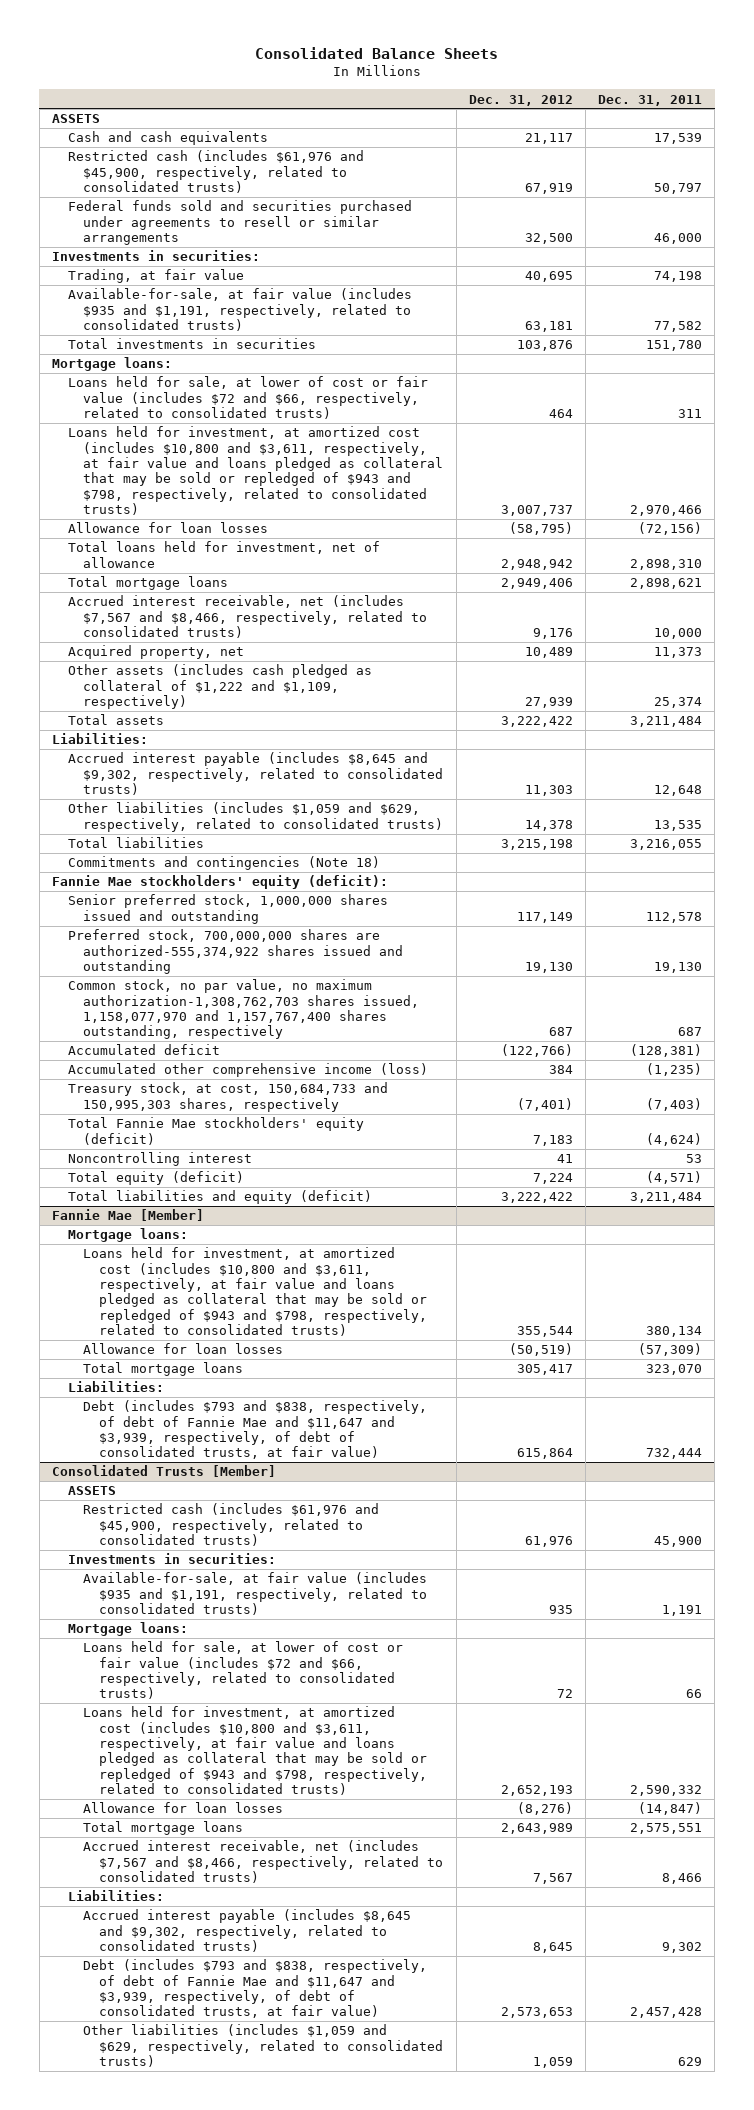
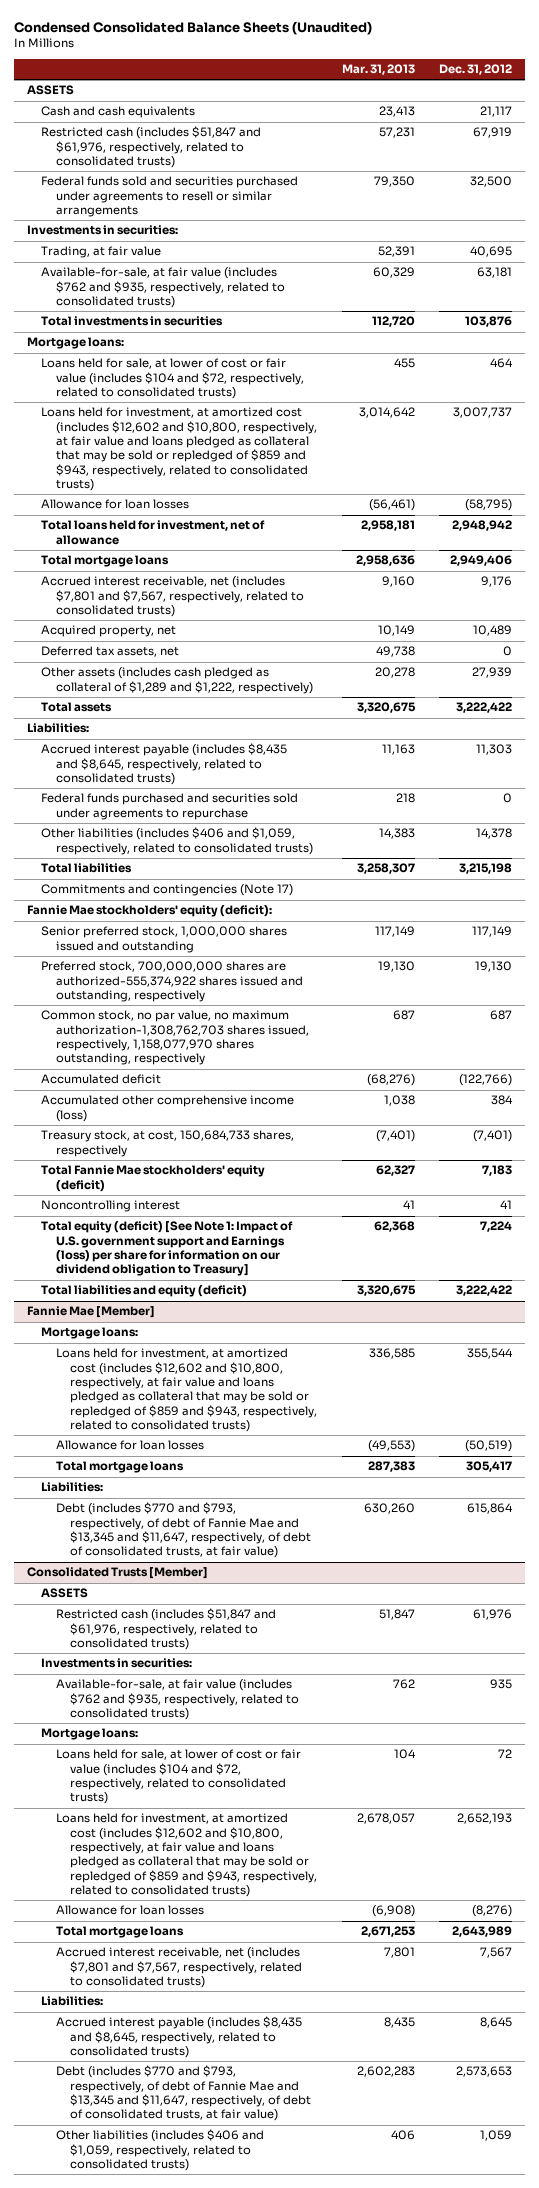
[255,47,499,60] Consolidated Balance Sheets -> [14,20,373,35] Condensed Consolidated Balance Sheets (Unaudited)
[598,94,703,106] Dec. 31, 2011 -> none
none -> [341,63,415,75] Mar. 31, 2013
[67,150,364,193] Restricted cash (includes $61,976 and $45,900, respectively, related to consolidated trusts) -> [41,126,262,169] Restricted cash (includes $51,847 and $61,976, respectively, related to consolidated trusts)
[67,288,412,331] Available-for-sale, at fair value (includes $935 and $1,191, respectively, related to consolidated trusts) -> [41,267,285,309] Available-for-sale, at fair value (includes $762 and $935, respectively, related to consolidated trusts)
[67,376,428,419] Loans held for sale, at lower of cost or fair value (includes $72 and $66, respectively, related to consolidated trusts) -> [41,358,304,400] Loans held for sale, at lower of cost or fair value (includes $104 and $72, respectively, related to consolidated trusts)
[67,426,444,515] Loans held for investment, at amortized cost (includes $10,800 and $3,611, respectively, at fair value and loans pledged as collateral that may be sold or repledged of $943 and $798, respectively, related to consolidated trusts) -> [41,407,317,492] Loans held for investment, at amortized cost (includes $12,602 and $10,800, respectively, at fair value and loans pledged as collateral that may be sold or repledged of $859 and $943, respectively, related to consolidated trusts)
[67,595,428,638] Accrued interest receivable, net (includes $7,567 and $8,466, respectively, related to consolidated trusts) -> [41,576,304,618] Accrued interest receivable, net (includes $7,801 and $7,567, respectively, related to consolidated trusts)
none -> [41,646,180,658] Deferred tax assets, net
[67,664,372,709] Other assets (includes cash pledged as collateral of $1,222 and $1,109, respectively) -> [41,667,313,694] Other assets (includes cash pledged as collateral of $1,289 and $1,222, respectively)
[67,752,444,795] Accrued interest payable (includes $8,645 and $9,302, respectively, related to consolidated trusts) -> [41,743,288,786] Accrued interest payable (includes $8,435 and $8,645, respectively, related to consolidated trusts)
none -> [41,793,299,820] Federal funds purchased and securities sold under agreements to repurchase
[67,802,444,832] Other liabilities (includes $1,059 and $629, respectively, related to consolidated trusts) -> [41,827,313,855] Other liabilities (includes $406 and $1,059, respectively, related to consolidated trusts)
[67,856,380,871] Commitments and contingencies (Note 18) -> [41,884,294,897] Commitments and contingencies (Note 17)
[67,929,404,974] Preferred stock, 700,000,000 shares are authorized-555,374,922 shares issued and outstanding -> [41,961,303,1003] Preferred stock, 700,000,000 shares are authorized-555,374,922 shares issued and outstanding, respectively
[67,979,420,1040] Common stock, no par value, no maximum authorization-1,308,762,703 shares issued, 1,158,077,970 and 1,157,767,400 shares outstanding, respectively -> [41,1010,309,1066] Common stock, no par value, no maximum authorization-1,308,762,703 shares issued, respectively, 1,158,077,970 shares outstanding, respectively
[67,1082,388,1112] Treasury stock, at cost, 150,684,733 and 150,995,303 shares, respectively -> [41,1130,295,1157] Treasury stock, at cost, 150,684,733 shares, respectively
[67,1171,244,1186] Total equity (deficit) -> [41,1221,294,1277] Total equity (deficit) [See Note 1: Impact of U.S. government support and Earnings (loss) per share for information on our dividend obligation to Treasury]
[83,1247,428,1336] Loans held for investment, at amortized cost (includes $10,800 and $3,611, respectively, at fair value and loans pledged as collateral that may be sold or repledged of $943 and $798, respectively, related to consolidated trusts) -> [55,1348,317,1433] Loans held for investment, at amortized cost (includes $12,602 and $10,800, respectively, at fair value and loans pledged as collateral that may be sold or repledged of $859 and $943, respectively, related to consolidated trusts)
[83,1400,428,1460] Debt (includes $793 and $838, respectively, of debt of Fannie Mae and $11,647 and $3,939, respectively, of debt of consolidated trusts, at fair value) -> [55,1502,311,1559] Debt (includes $770 and $793, respectively, of debt of Fannie Mae and $13,345 and $11,647, respectively, of debt of consolidated trusts, at fair value)
[83,1503,380,1546] Restricted cash (includes $61,976 and $45,900, respectively, related to consolidated trusts) -> [55,1608,276,1651] Restricted cash (includes $51,847 and $61,976, respectively, related to consolidated trusts)
[83,1572,428,1615] Available-for-sale, at fair value (includes $935 and $1,191, respectively, related to consolidated trusts) -> [55,1679,299,1721] Available-for-sale, at fair value (includes $762 and $935, respectively, related to consolidated trusts)
[83,1641,404,1700] Loans held for sale, at lower of cost or fair value (includes $72 and $66, respectively, related to consolidated trusts) -> [55,1749,301,1805] Loans held for sale, at lower of cost or fair value (includes $104 and $72, respectively, related to consolidated trusts)
[83,1706,428,1795] Loans held for investment, at amortized cost (includes $10,800 and $3,611, respectively, at fair value and loans pledged as collateral that may be sold or repledged of $943 and $798, respectively, related to consolidated trusts) -> [55,1813,317,1898] Loans held for investment, at amortized cost (includes $12,602 and $10,800, respectively, at fair value and loans pledged as collateral that may be sold or repledged of $859 and $943, respectively, related to consolidated trusts)
[83,1840,444,1883] Accrued interest receivable, net (includes $7,567 and $8,466, respectively, related to consolidated trusts) -> [55,1947,302,1989] Accrued interest receivable, net (includes $7,801 and $7,567, respectively, related to consolidated trusts)
[83,1909,412,1952] Accrued interest payable (includes $8,645 and $9,302, respectively, related to consolidated trusts) -> [55,2016,302,2059] Accrued interest payable (includes $8,435 and $8,645, respectively, related to consolidated trusts)
[83,1959,428,2019] Debt (includes $793 and $838, respectively, of debt of Fannie Mae and $11,647 and $3,939, respectively, of debt of consolidated trusts, at fair value) -> [55,2065,311,2122] Debt (includes $770 and $793, respectively, of debt of Fannie Mae and $13,345 and $11,647, respectively, of debt of consolidated trusts, at fair value)
[83,2024,444,2067] Other liabilities (includes $1,059 and $629, respectively, related to consolidated trusts) -> [55,2129,264,2172] Other liabilities (includes $406 and $1,059, respectively, related to consolidated trusts)

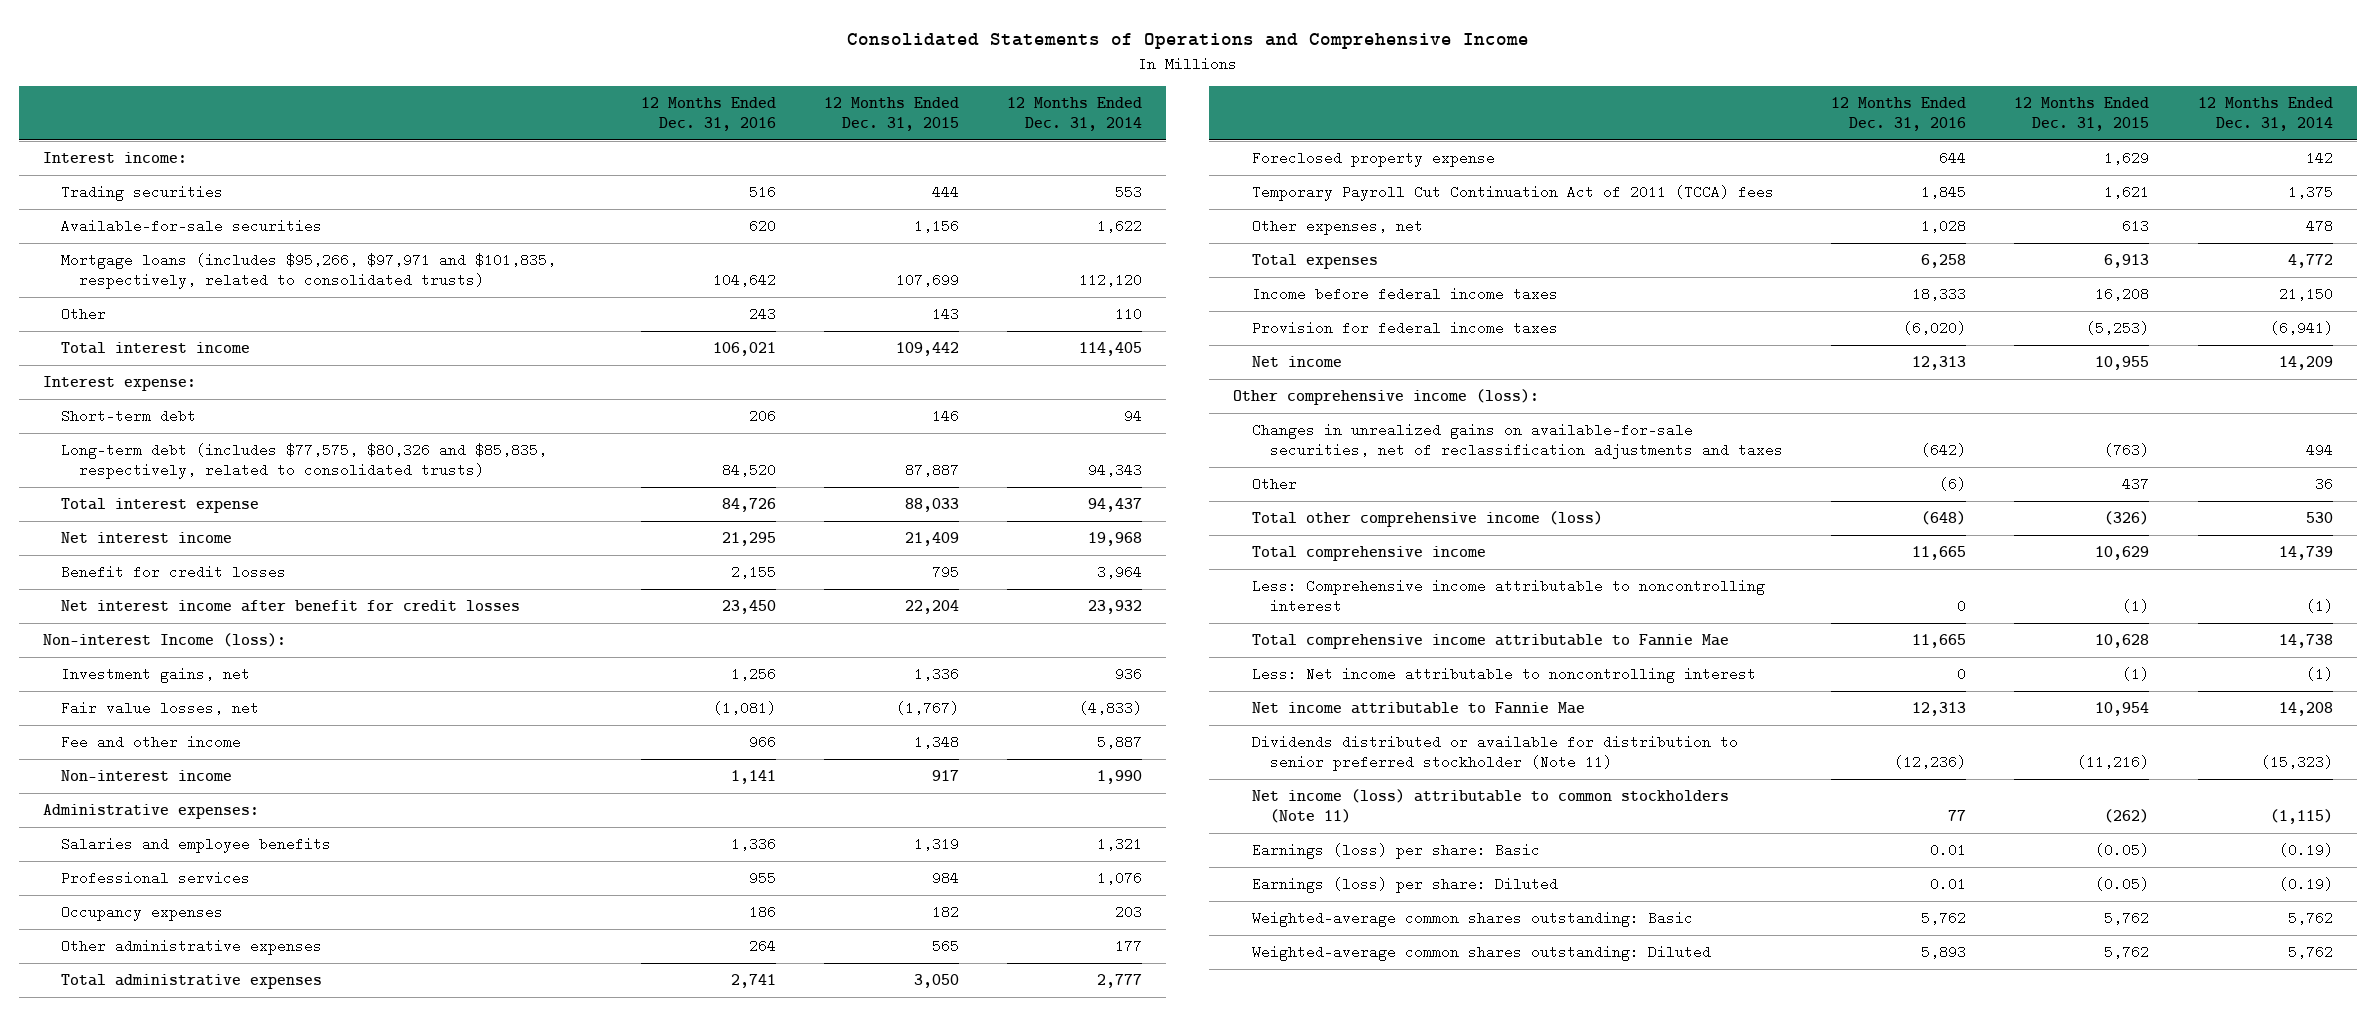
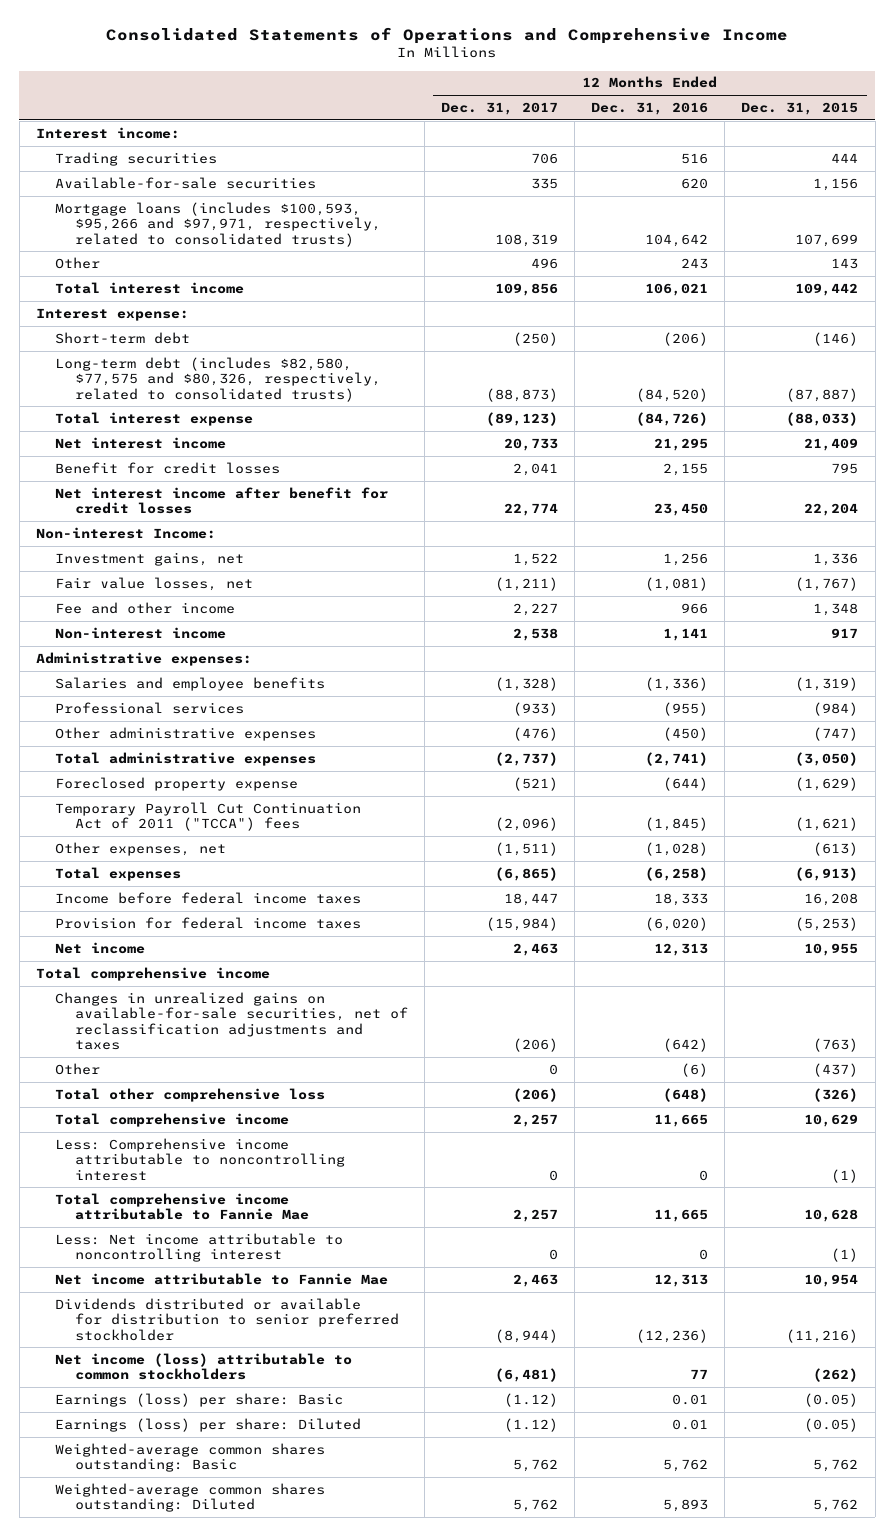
[1007,96,1143,132] 12 Months Ended Dec. 31, 2014 -> none
none -> [441,101,559,115] Dec. 31, 2017
[61,253,557,290] Mortgage loans (includes $95,266, $97,971 and $101,835, respectively, related to consolidated trusts) -> [55,201,381,247] Mortgage loans (includes $100,593, $95,266 and $97,971, respectively, related to consolidated trusts)
[748,409,776,424] 206 -> [663,331,709,346] (206)
[931,409,959,424] 146 -> [813,331,859,346] (146)
[61,443,548,480] Long-term debt (includes $77,575, $80,326 and $85,835, respectively, related to consolidated trusts) -> [55,356,381,402] Long-term debt (includes $82,580, $77,575 and $80,326, respectively, related to consolidated trusts)
[721,463,776,478] 84,520 -> [636,387,709,402] (84,520)
[904,463,959,478] 87,887 -> [786,387,859,402] (87,887)
[721,498,776,513] 84,726 -> [636,411,709,426] (84,726)
[904,498,959,513] 88,033 -> [786,411,859,426] (88,033)
[42,633,286,648] Non-interest Income (loss): -> [35,526,216,539] Non-interest Income:
[61,905,224,922] Occupancy expenses -> none
[730,837,776,852] 1,336 -> [645,676,709,691] (1,336)
[913,837,959,852] 1,319 -> [795,676,859,691] (1,319)
[748,871,776,886] 955 -> [663,701,709,716] (955)
[931,871,959,886] 984 -> [813,701,859,716] (984)
[748,939,776,954] 264 -> [663,726,709,741] (450)
[931,939,959,954] 565 -> [813,726,859,741] (747)
[730,974,776,989] 2,741 -> [645,751,709,766] (2,741)
[913,974,959,989] 3,050 -> [795,751,859,766] (3,050)
[1939,151,1967,166] 644 -> [663,776,709,791] (644)
[2104,151,2150,166] 1,629 -> [795,776,859,791] (1,629)
[1251,185,1774,202] Temporary Payroll Cut Continuation Act of 2011 (TCCA) fees -> [55,801,362,832] Temporary Payroll Cut Continuation Act of 2011 ("TCCA") fees
[1921,185,1967,200] 1,845 -> [645,817,709,832] (1,845)
[2104,185,2150,200] 1,621 -> [795,817,859,832] (1,621)
[1921,219,1967,234] 1,028 -> [645,841,709,856] (1,028)
[2122,219,2150,234] 613 -> [813,841,859,856] (613)
[1921,254,1967,269] 6,258 -> [645,866,709,881] (6,258)
[2104,254,2150,269] 6,913 -> [795,866,859,881] (6,913)
[1233,389,1540,406] Other comprehensive income (loss): -> [35,966,270,981] Total comprehensive income
[2122,477,2150,492] 437 -> [813,1062,859,1077] (437)
[1251,511,1603,528] Total other comprehensive income (loss) -> [55,1087,326,1102] Total other comprehensive loss
[1251,735,1738,772] Dividends distributed or available for distribution to senior preferred stockholder (Note 11) -> [55,1297,399,1341] Dividends distributed or available for distribution to senior preferred stockholder
[1251,789,1729,824] Net income (loss) attributable to common stockholders (Note 11) -> [55,1352,353,1381] Net income (loss) attributable to common stockholders

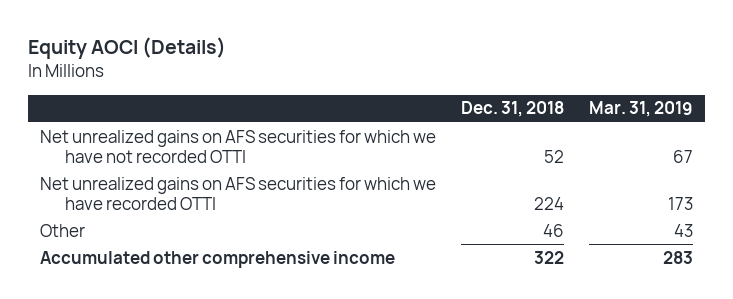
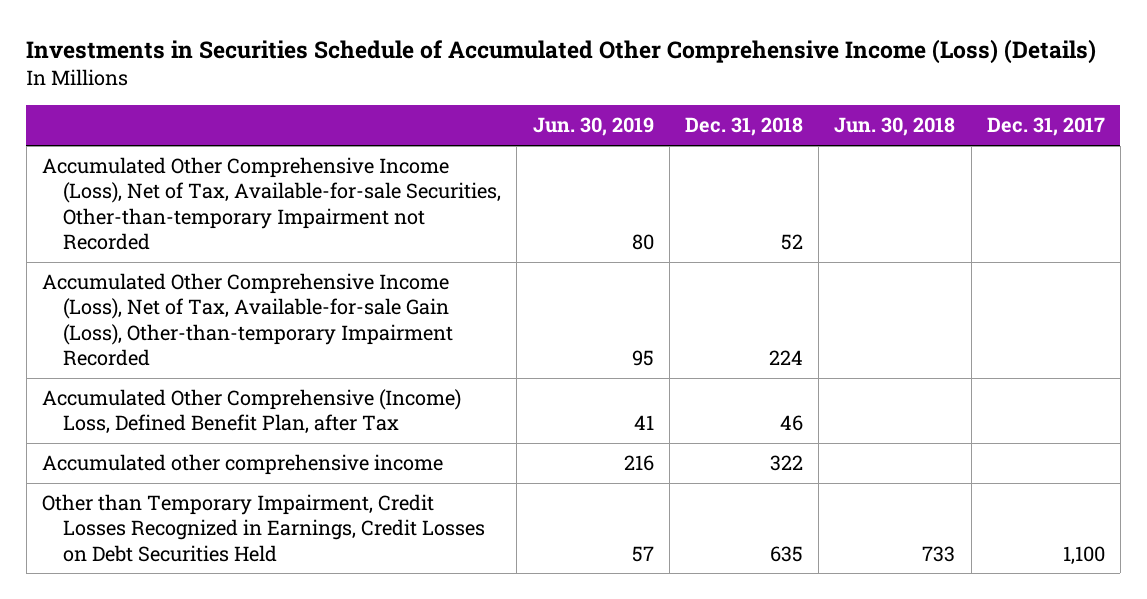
[27,37,226,60] Equity AOCI (Details) -> [26,38,1097,64] Investments in Securities Schedule of Accumulated Other Comprehensive Income (Loss) (Details)
[588,101,693,118] Mar. 31, 2019 -> none
none -> [532,117,654,137] Jun. 30, 2019
none -> [834,117,956,137] Jun. 30, 2018
none -> [986,117,1105,137] Dec. 31, 2017
[40,129,437,163] Net unrealized gains on AFS securities for which we have not recorded OTTI -> [42,157,502,250] Accumulated Other Comprehensive Income (Loss), Net of Tax, Available-for-sale Securities, Other-than-temporary Impairment not Recorded
[40,176,437,210] Net unrealized gains on AFS securities for which we have recorded OTTI -> [42,273,454,366] Accumulated Other Comprehensive Income (Loss), Net of Tax, Available-for-sale Gain (Loss), Other-than-temporary Impairment Recorded
[40,223,86,237] Other -> [42,389,462,435] Accumulated Other Comprehensive (Income) Loss, Defined Benefit Plan, after Tax
none -> [42,494,486,562] Other than Temporary Impairment, Credit Losses Recognized in Earnings, Credit Losses on Debt Securities Held

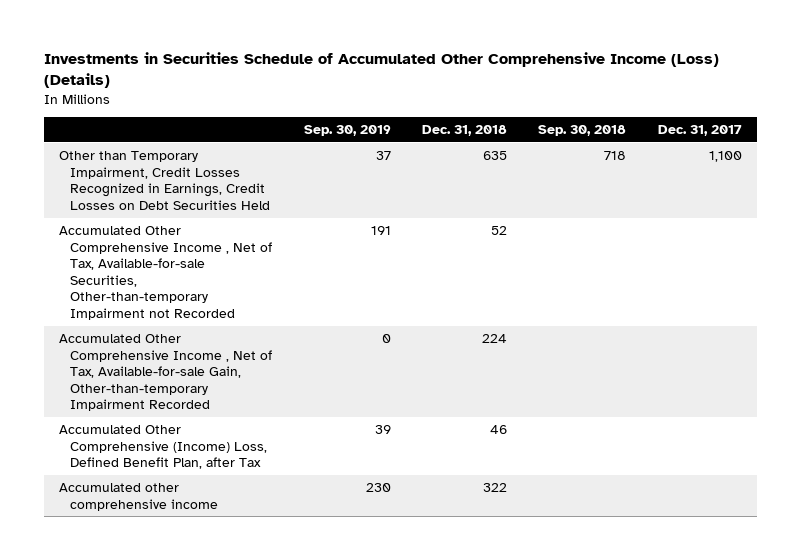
[532,117,654,137] Jun. 30, 2019 -> none
[834,117,956,137] Jun. 30, 2018 -> none
none -> [303,125,391,137] Sep. 30, 2019
none -> [538,125,627,137] Sep. 30, 2018
[42,494,486,562] Other than Temporary Impairment, Credit Losses Recognized in Earnings, Credit Losses on Debt Securities Held -> [59,151,271,210] Other than Temporary Impairment, Credit Losses Recognized in Earnings, Credit Losses on Debt Securities Held
[42,157,502,250] Accumulated Other Comprehensive Income (Loss), Net of Tax, Available-for-sale Securities, Other-than-temporary Impairment not Recorded -> [59,226,273,320] Accumulated Other Comprehensive Income , Net of Tax, Available-for-sale Securities, Other-than-temporary Impairment not Recorded
[42,273,454,366] Accumulated Other Comprehensive Income (Loss), Net of Tax, Available-for-sale Gain (Loss), Other-than-temporary Impairment Recorded -> [59,334,273,412] Accumulated Other Comprehensive Income , Net of Tax, Available-for-sale Gain, Other-than-temporary Impairment Recorded

